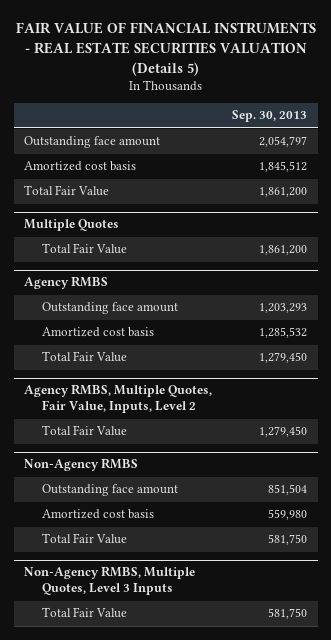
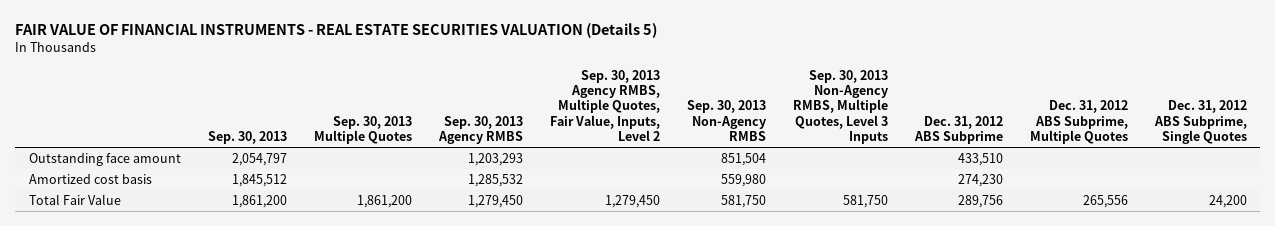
none -> [313,115,412,145] Sep. 30, 2013 Multiple Quotes
none -> [437,115,523,145] Sep. 30, 2013 Agency RMBS
none -> [549,69,660,142] Sep. 30, 2013 Agency RMBS, Multiple Quotes, Fair Value, Inputs, Level 2
none -> [686,100,766,142] Sep. 30, 2013 Non-Agency RMBS
none -> [792,69,888,145] Sep. 30, 2013 Non-Agency RMBS, Multiple Quotes, Level 3 Inputs
none -> [913,115,1003,145] Dec. 31, 2012 ABS Subprime
none -> [1029,100,1128,145] Dec. 31, 2012 ABS Subprime, Multiple Quotes
none -> [1153,100,1247,145] Dec. 31, 2012 ABS Subprime, Single Quotes
[23,219,119,232] Multiple Quotes -> none
[42,243,128,255] Total Fair Value -> none
[23,276,108,290] Agency RMBS -> none
[42,302,179,315] Outstanding face amount -> none
[42,327,155,338] Amortized cost basis -> none
[42,351,128,363] Total Fair Value -> none
[23,384,212,414] Agency RMBS, Multiple Quotes, Fair Value, Inputs, Level 2 -> none
[42,425,128,437] Total Fair Value -> none
[23,458,138,472] Non-Agency RMBS -> none
[42,484,179,497] Outstanding face amount -> none
[42,509,155,520] Amortized cost basis -> none
[42,533,128,545] Total Fair Value -> none
[23,566,195,596] Non-Agency RMBS, Multiple Quotes, Level 3 Inputs -> none
[42,607,128,619] Total Fair Value -> none

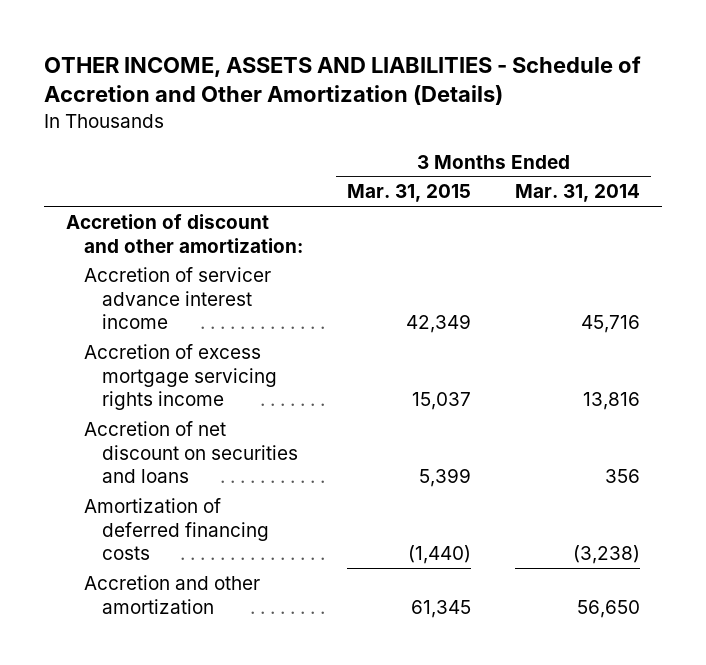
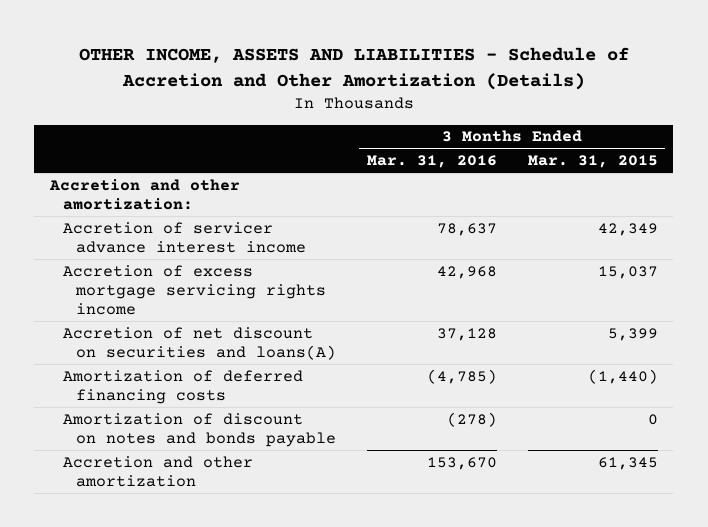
[515,184,641,203] Mar. 31, 2014 -> none
none -> [366,155,497,169] Mar. 31, 2016
[65,213,303,253] Accretion of discount and other amortization: -> [48,178,240,210] Accretion and other amortization:
[83,420,299,484] Accretion of net discount on securities and loans -> [62,326,336,360] Accretion of net discount on securities and loans(A)
none -> [62,412,336,447] Amortization of discount on notes and bonds payable

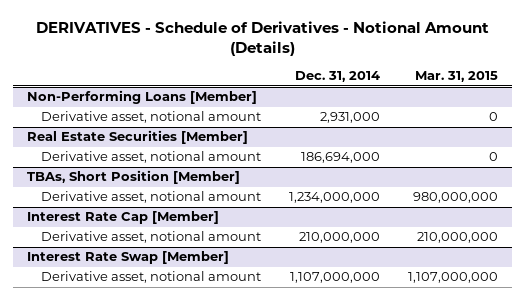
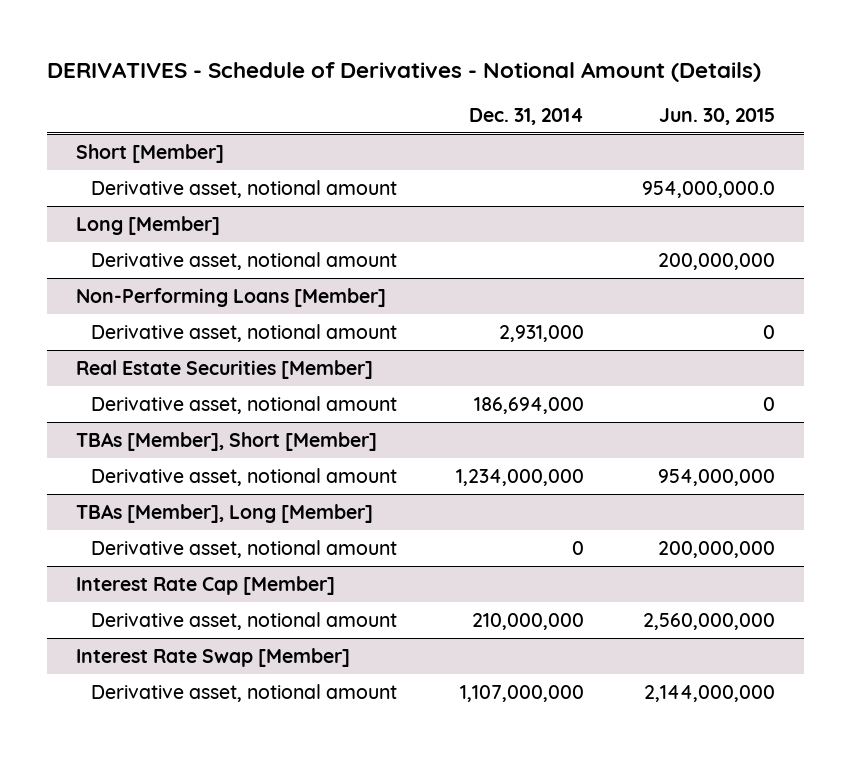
[414,71,498,83] Mar. 31, 2015 -> none
none -> [658,107,775,125] Jun. 30, 2015
none -> [76,143,225,163] Short [Member]
none -> [91,179,398,198] Derivative asset, notional amount
none -> [76,215,221,235] Long [Member]
none -> [91,251,398,270] Derivative asset, notional amount
[27,170,241,185] TBAs, Short Position [Member] -> [76,431,378,451] TBAs [Member], Short [Member]
none -> [76,503,374,523] TBAs [Member], Long [Member]
none -> [91,539,398,558] Derivative asset, notional amount

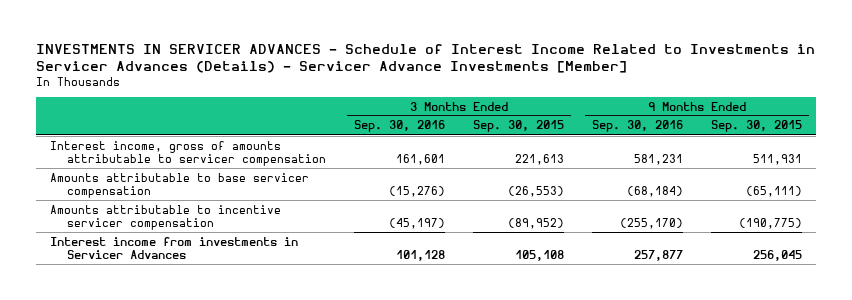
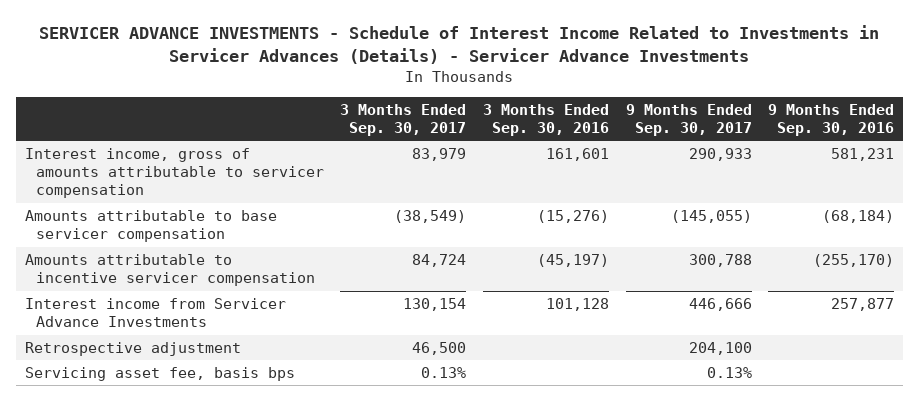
[36,43,816,73] INVESTMENTS IN SERVICER ADVANCES - Schedule of Interest Income Related to Investments in Servicer Advances (Details) - Servicer Advance Investments [Member] -> [39,25,880,64] SERVICER ADVANCE INVESTMENTS - Schedule of Interest Income Related to Investments in Servicer Advances (Details) - Servicer Advance Investments
[473,120,565,133] Sep. 30, 2015 -> none
[710,120,802,133] Sep. 30, 2015 -> none
none -> [340,103,467,136] 3 Months Ended Sep. 30, 2017
none -> [625,103,752,136] 9 Months Ended Sep. 30, 2017
[50,236,299,259] Interest income from investments in Servicer Advances -> [24,298,286,328] Interest income from Servicer Advance Investments
none -> [24,342,241,357] Retrospective adjustment
none -> [24,367,295,382] Servicing asset fee, basis bps

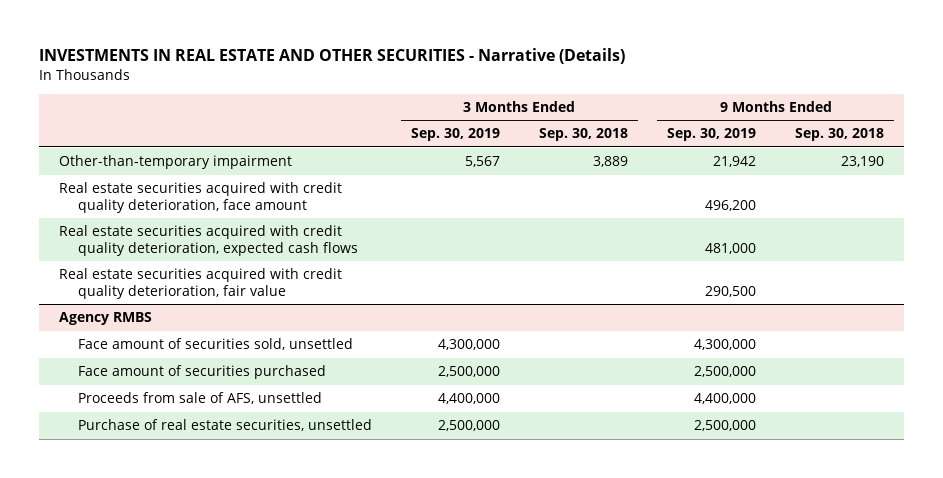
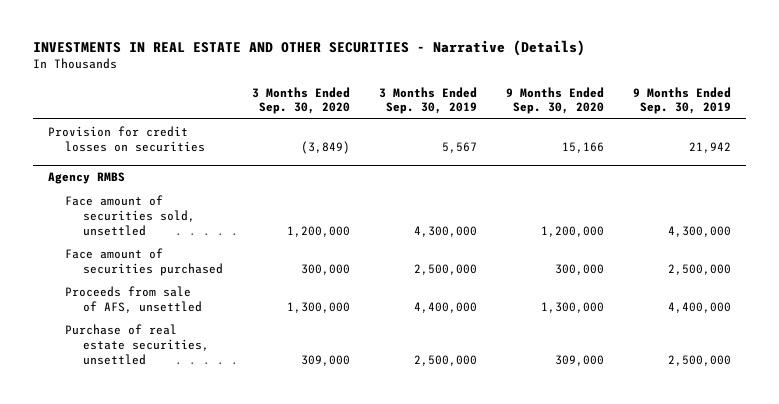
[538,128,628,142] Sep. 30, 2018 -> none
[795,128,885,142] Sep. 30, 2018 -> none
none -> [252,86,351,115] 3 Months Ended Sep. 30, 2020
none -> [506,86,605,115] 9 Months Ended Sep. 30, 2020
[58,182,342,213] Real estate securities acquired with credit quality deterioration, face amount -> none
[58,225,358,256] Real estate securities acquired with credit quality deterioration, expected cash flows -> none
[58,268,342,299] Real estate securities acquired with credit quality deterioration, fair value -> none
[58,155,292,170] Other-than-temporary impairment -> [47,125,206,152] Provision for credit losses on securities

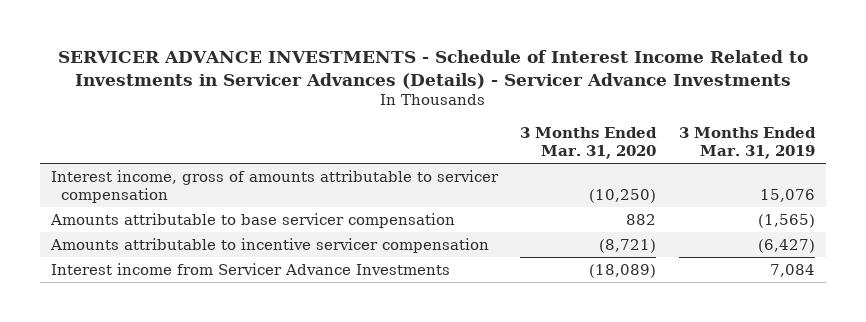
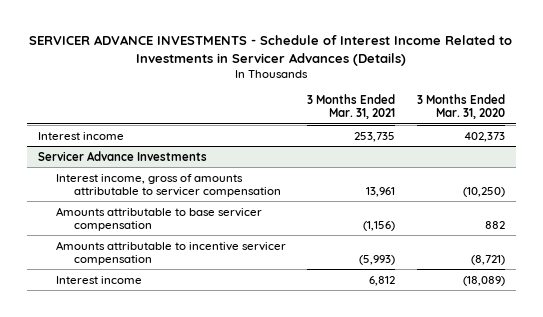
[57,49,808,89] SERVICER ADVANCE INVESTMENTS - Schedule of Interest Income Related to Investments in Servicer Advances (Details) - Servicer Advance Investments -> [29,34,513,66] SERVICER ADVANCE INVESTMENTS - Schedule of Interest Income Related to Investments in Servicer Advances (Details)
[678,127,816,160] 3 Months Ended Mar. 31, 2019 -> none
none -> [307,94,396,120] 3 Months Ended Mar. 31, 2021
none -> [37,131,124,140] Interest income
none -> [37,150,207,161] Servicer Advance Investments
[50,262,450,275] Interest income from Servicer Advance Investments -> [55,275,142,284] Interest income

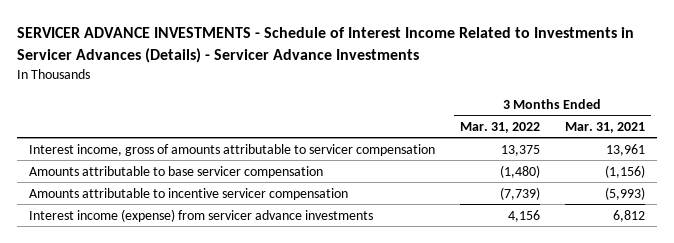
[29,34,513,66] SERVICER ADVANCE INVESTMENTS - Schedule of Interest Income Related to Investments in Servicer Advances (Details) -> [16,27,634,64] SERVICER ADVANCE INVESTMENTS - Schedule of Interest Income Related to Investments in Servicer Advances (Details) - Servicer Advance Investments
[416,94,505,120] 3 Months Ended Mar. 31, 2020 -> none
none -> [459,121,540,133] Mar. 31, 2022
[37,131,124,140] Interest income -> none
[37,150,207,161] Servicer Advance Investments -> none
[55,275,142,284] Interest income -> [29,208,374,222] Interest income (expense) from servicer advance investments

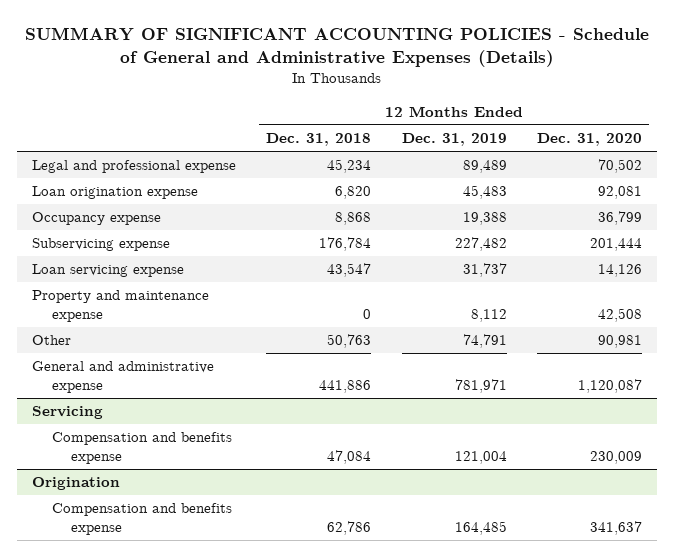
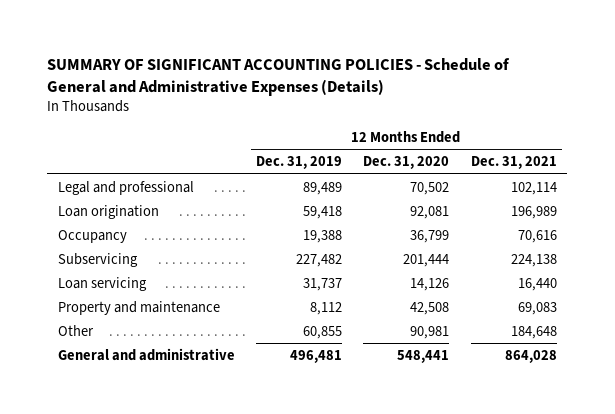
[266,133,372,147] Dec. 31, 2018 -> none
none -> [470,156,557,170] Dec. 31, 2021
[32,406,104,420] Servicing -> none
[51,432,232,465] Compensation and benefits expense -> none
[32,477,121,491] Origination -> none
[51,503,232,536] Compensation and benefits expense -> none
[32,160,237,174] Legal and professional expense -> [57,180,194,195] Legal and professional
[32,186,199,200] Loan origination expense -> [57,204,159,219] Loan origination
[462,185,507,200] 45,483 -> [303,205,343,219] 59,418
[32,212,162,226] Occupancy expense -> [57,229,127,243] Occupancy
[32,238,171,252] Subservicing expense -> [57,252,138,267] Subservicing
[32,264,185,278] Loan servicing expense -> [57,276,147,291] Loan servicing
[32,290,210,323] Property and maintenance expense -> [57,300,220,315] Property and maintenance
[462,334,507,349] 74,791 -> [303,325,343,339] 60,855
[32,361,215,394] General and administrative expense -> [57,347,235,361] General and administrative
[454,379,507,394] 781,971 -> [290,349,343,363] 496,481
[577,379,642,394] 1,120,087 -> [397,349,450,363] 548,441

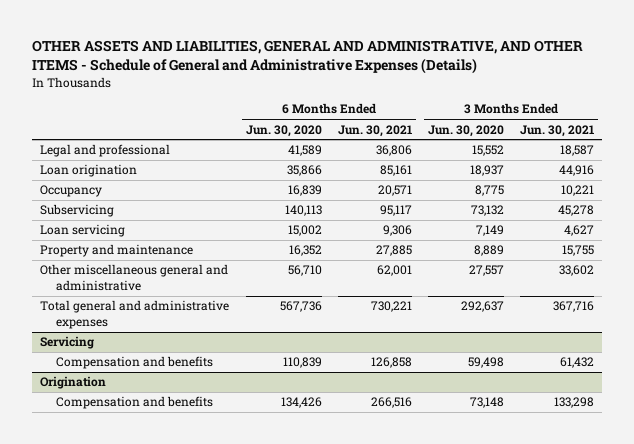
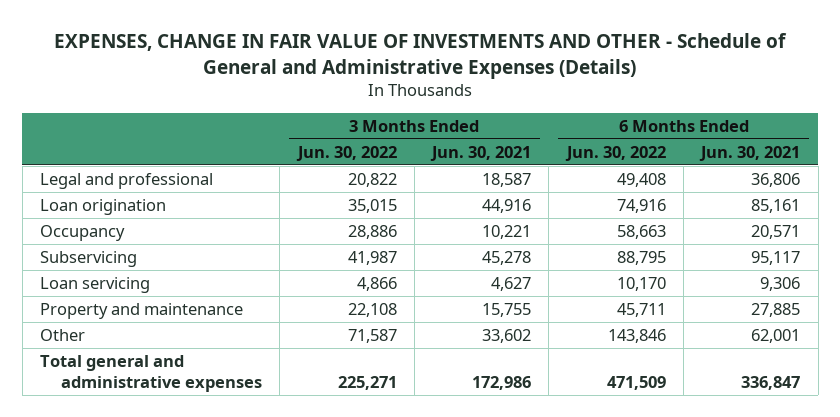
[32,40,584,75] OTHER ASSETS AND LIABILITIES, GENERAL AND ADMINISTRATIVE, AND OTHER ITEMS - Schedule of General and Administrative Expenses (Details) -> [54,32,788,79] EXPENSES, CHANGE IN FAIR VALUE OF INVESTMENTS AND OTHER - Schedule of General and Administrative Expenses (Details)
[245,124,322,137] Jun. 30, 2020 -> none
[427,124,504,137] Jun. 30, 2020 -> none
none -> [295,145,397,161] Jun. 30, 2022
none -> [564,145,666,161] Jun. 30, 2022
[40,336,95,350] Servicing -> none
[56,356,214,370] Compensation and benefits -> none
[40,376,107,390] Origination -> none
[56,396,214,410] Compensation and benefits -> none
[40,264,229,291] Other miscellaneous general and administrative -> [39,328,85,341] Other
[370,301,412,313] 730,221 -> [741,376,801,391] 336,847
[552,301,594,313] 367,716 -> [472,376,532,391] 172,986

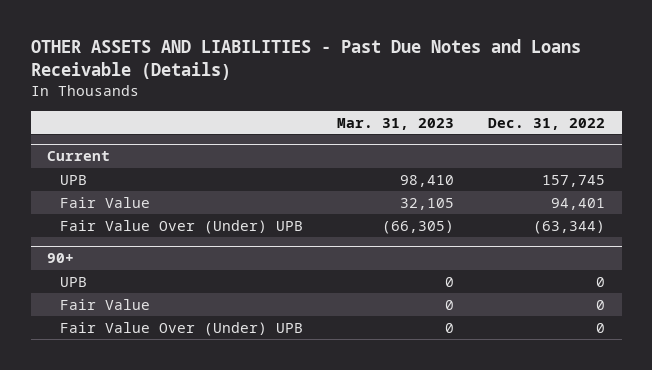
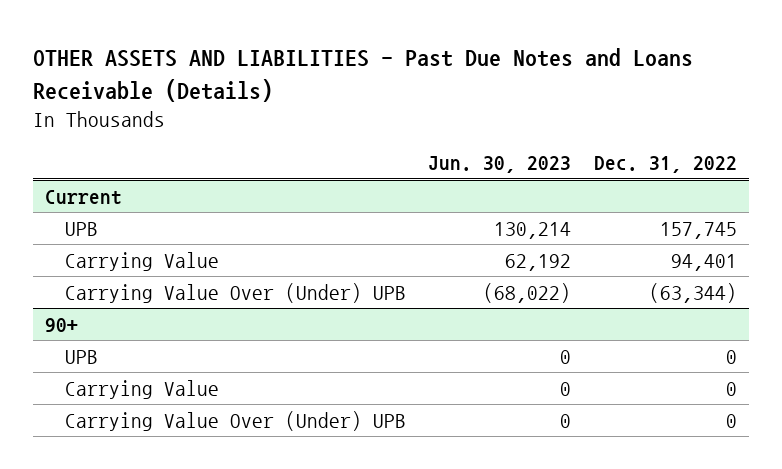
[336,117,454,130] Mar. 31, 2023 -> none
none -> [428,156,572,174] Jun. 30, 2023
[60,196,151,208] Fair Value -> [64,251,219,271] Carrying Value
[60,219,304,234] Fair Value Over (Under) UPB -> [64,282,406,303] Carrying Value Over (Under) UPB
[60,298,151,310] Fair Value -> [64,379,219,399] Carrying Value
[60,321,304,336] Fair Value Over (Under) UPB -> [64,410,406,431] Carrying Value Over (Under) UPB

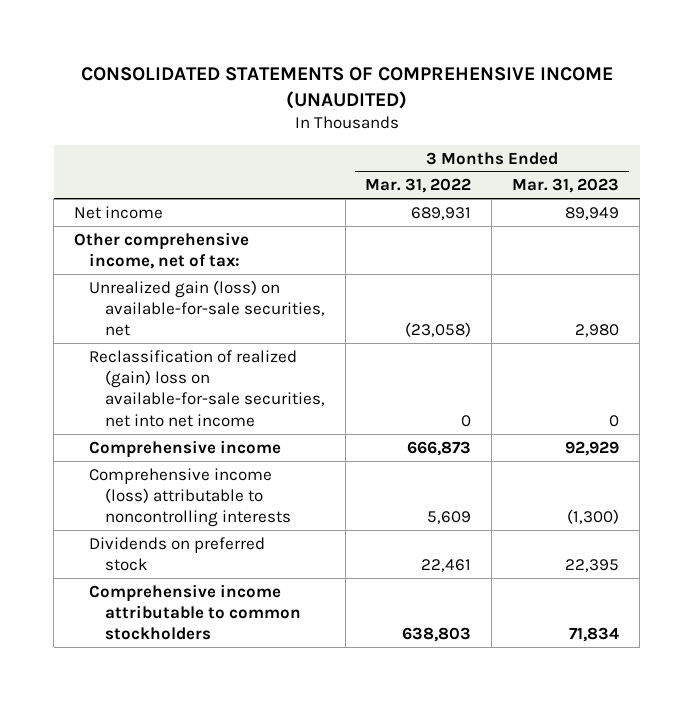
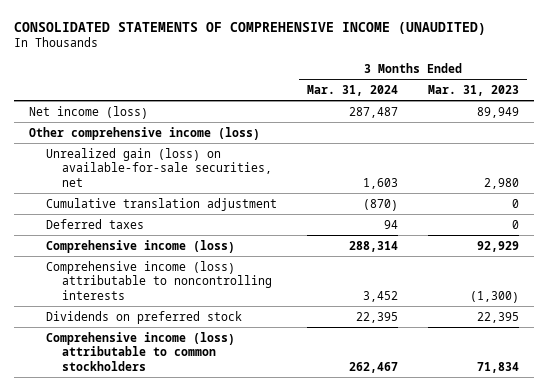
[365,178,472,194] Mar. 31, 2022 -> none
none -> [306,84,398,96] Mar. 31, 2024
[74,205,164,219] Net income -> [29,105,149,119] Net income (loss)
[74,231,250,269] Other comprehensive income, net of tax: -> [29,126,261,140] Other comprehensive income (loss)
[89,349,325,427] Reclassification of realized (gain) loss on available-for-sale securities, net into net income -> none
none -> [45,197,277,211] Cumulative translation adjustment
none -> [45,218,144,229] Deferred taxes
[89,439,282,458] Comprehensive income -> [45,239,235,253] Comprehensive income (loss)
[89,583,301,641] Comprehensive income attributable to common stockholders -> [45,331,235,371] Comprehensive income (loss) attributable to common stockholders

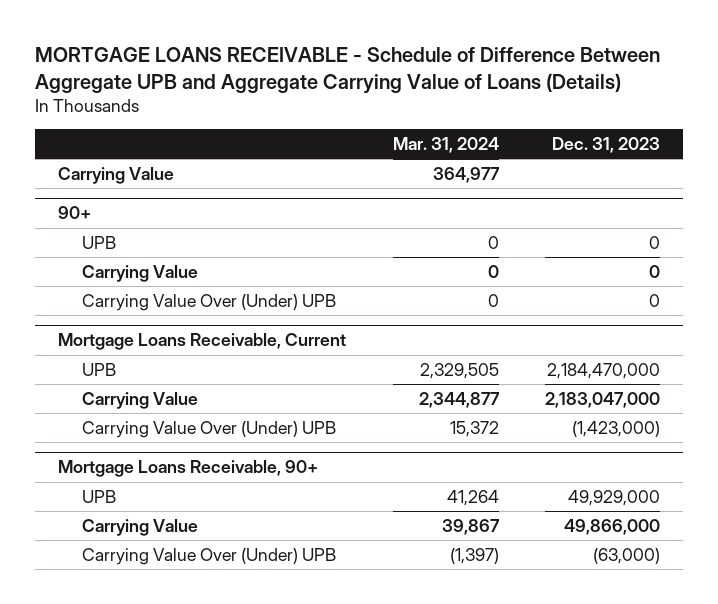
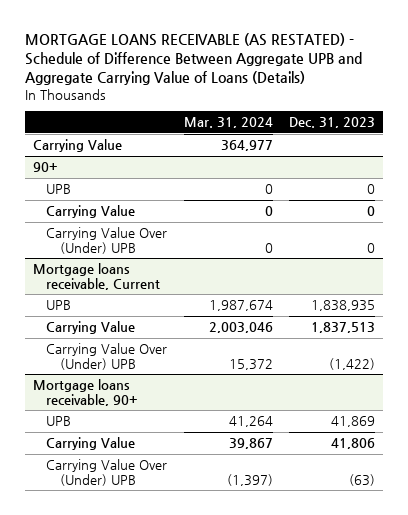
[34,46,660,94] MORTGAGE LOANS RECEIVABLE - Schedule of Difference Between Aggregate UPB and Aggregate Carrying Value of Loans (Details) -> [24,32,362,86] MORTGAGE LOANS RECEIVABLE (AS RESTATED) - Schedule of Difference Between Aggregate UPB and Aggregate Carrying Value of Loans (Details)
[58,333,347,351] Mortgage Loans Receivable, Current -> [32,263,161,290] Mortgage loans receivable, Current
[419,362,499,379] 2,329,505 -> [208,300,273,312] 1,987,674
[546,362,660,379] 2,184,470,000 -> [311,300,376,312] 1,838,935
[418,391,500,408] 2,344,877 -> [208,322,273,334] 2,003,046
[544,391,660,408] 2,183,047,000 -> [311,322,376,334] 1,837,513
[571,420,660,437] (1,423,000) -> [329,357,376,370] (1,422)
[58,460,319,478] Mortgage Loans Receivable, 90+ -> [32,379,139,406] Mortgage loans receivable, 90+
[567,489,660,506] 49,929,000 -> [331,416,376,428] 41,869
[563,518,660,535] 49,866,000 -> [331,438,376,450] 41,806
[592,547,660,564] (63,000) -> [349,473,376,486] (63)

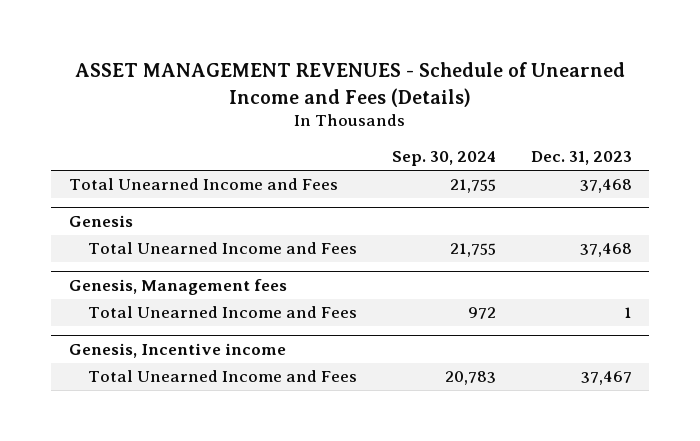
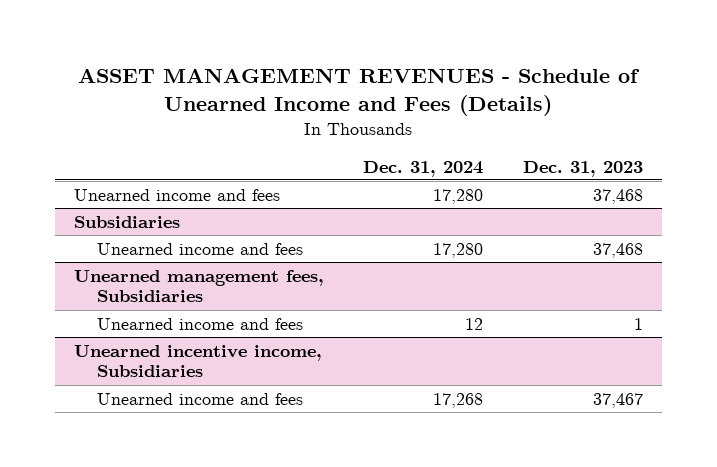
[391,151,496,167] Sep. 30, 2024 -> none
none -> [363,160,484,177] Dec. 31, 2024
[68,279,287,296] Genesis, Management fees -> none
[68,343,286,359] Genesis, Incentive income -> none
[68,178,338,191] Total Unearned Income and Fees -> [74,188,281,201] Unearned income and fees
[68,215,133,228] Genesis -> [74,215,181,228] Subsidiaries
[88,242,358,255] Total Unearned Income and Fees -> [97,242,304,255] Unearned income and fees
none -> [74,269,325,303] Unearned management fees, Subsidiaries
[88,306,358,319] Total Unearned Income and Fees -> [97,317,304,330] Unearned income and fees
none -> [74,344,323,378] Unearned incentive income, Subsidiaries
[88,370,358,383] Total Unearned Income and Fees -> [97,392,304,405] Unearned income and fees

